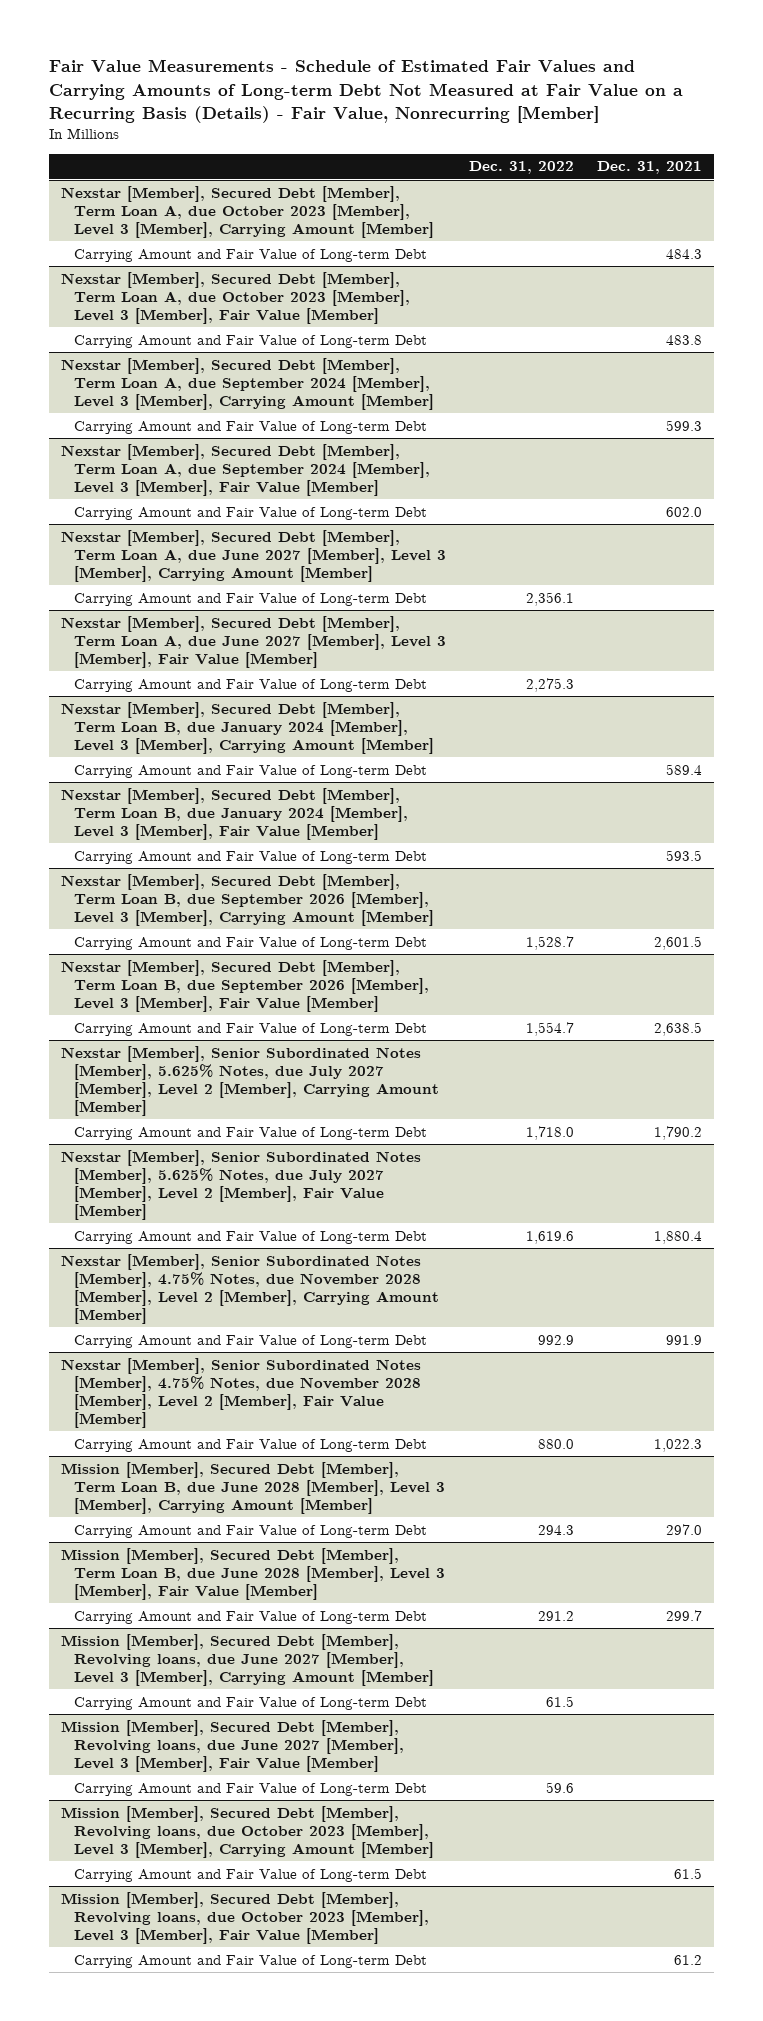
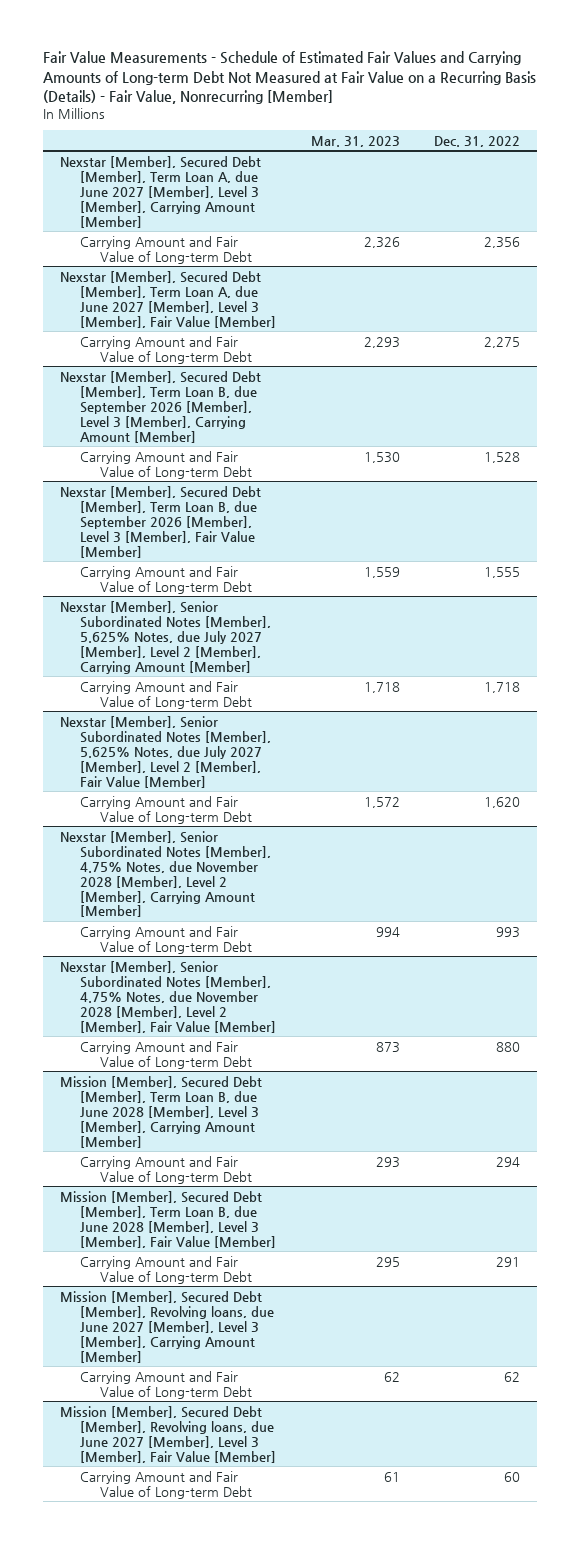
[597,161,703,175] Dec. 31, 2021 -> none
none -> [310,135,400,147] Mar. 31, 2023
[60,185,435,238] Nexstar [Member], Secured Debt [Member], Term Loan A, due October 2023 [Member], Level 3 [Member], Carrying Amount [Member] -> none
[74,248,428,262] Carrying Amount and Fair Value of Long-term Debt -> none
[60,271,411,324] Nexstar [Member], Secured Debt [Member], Term Loan A, due October 2023 [Member], Level 3 [Member], Fair Value [Member] -> none
[74,334,428,348] Carrying Amount and Fair Value of Long-term Debt -> none
[60,357,435,410] Nexstar [Member], Secured Debt [Member], Term Loan A, due September 2024 [Member], Level 3 [Member], Carrying Amount [Member] -> none
[74,420,428,434] Carrying Amount and Fair Value of Long-term Debt -> none
[60,443,431,496] Nexstar [Member], Secured Debt [Member], Term Loan A, due September 2024 [Member], Level 3 [Member], Fair Value [Member] -> none
[74,506,428,520] Carrying Amount and Fair Value of Long-term Debt -> none
[526,591,575,606] 2,356.1 -> [483,236,520,248] 2,356
[60,701,435,754] Nexstar [Member], Secured Debt [Member], Term Loan B, due January 2024 [Member], Level 3 [Member], Carrying Amount [Member] -> none
[74,764,428,778] Carrying Amount and Fair Value of Long-term Debt -> none
[60,787,409,840] Nexstar [Member], Secured Debt [Member], Term Loan B, due January 2024 [Member], Level 3 [Member], Fair Value [Member] -> none
[74,850,428,864] Carrying Amount and Fair Value of Long-term Debt -> none
[526,677,575,692] 2,275.3 -> [483,336,520,348] 2,275
[526,935,575,950] 1,528.7 -> [483,451,520,463] 1,528
[526,1021,575,1036] 1,554.7 -> [483,566,520,578] 1,555
[526,1125,575,1140] 1,718.0 -> [483,681,520,693] 1,718
[526,1230,575,1244] 1,619.6 -> [483,796,520,808] 1,620
[538,1334,575,1345] 992.9 -> [495,926,520,938] 993
[538,1438,575,1449] 880.0 -> [495,1041,520,1052] 880
[538,1524,575,1535] 294.3 -> [495,1156,520,1167] 294
[538,1610,575,1621] 291.2 -> [495,1256,520,1267] 291
[546,1695,575,1707] 61.5 -> [503,1371,520,1382] 62
[60,1805,435,1858] Mission [Member], Secured Debt [Member], Revolving loans, due October 2023 [Member], Level 3 [Member], Carrying Amount [Member] -> none
[74,1868,428,1882] Carrying Amount and Fair Value of Long-term Debt -> none
[60,1891,430,1944] Mission [Member], Secured Debt [Member], Revolving loans, due October 2023 [Member], Level 3 [Member], Fair Value [Member] -> none
[74,1954,428,1968] Carrying Amount and Fair Value of Long-term Debt -> none
[546,1781,575,1793] 59.6 -> [503,1471,520,1482] 60

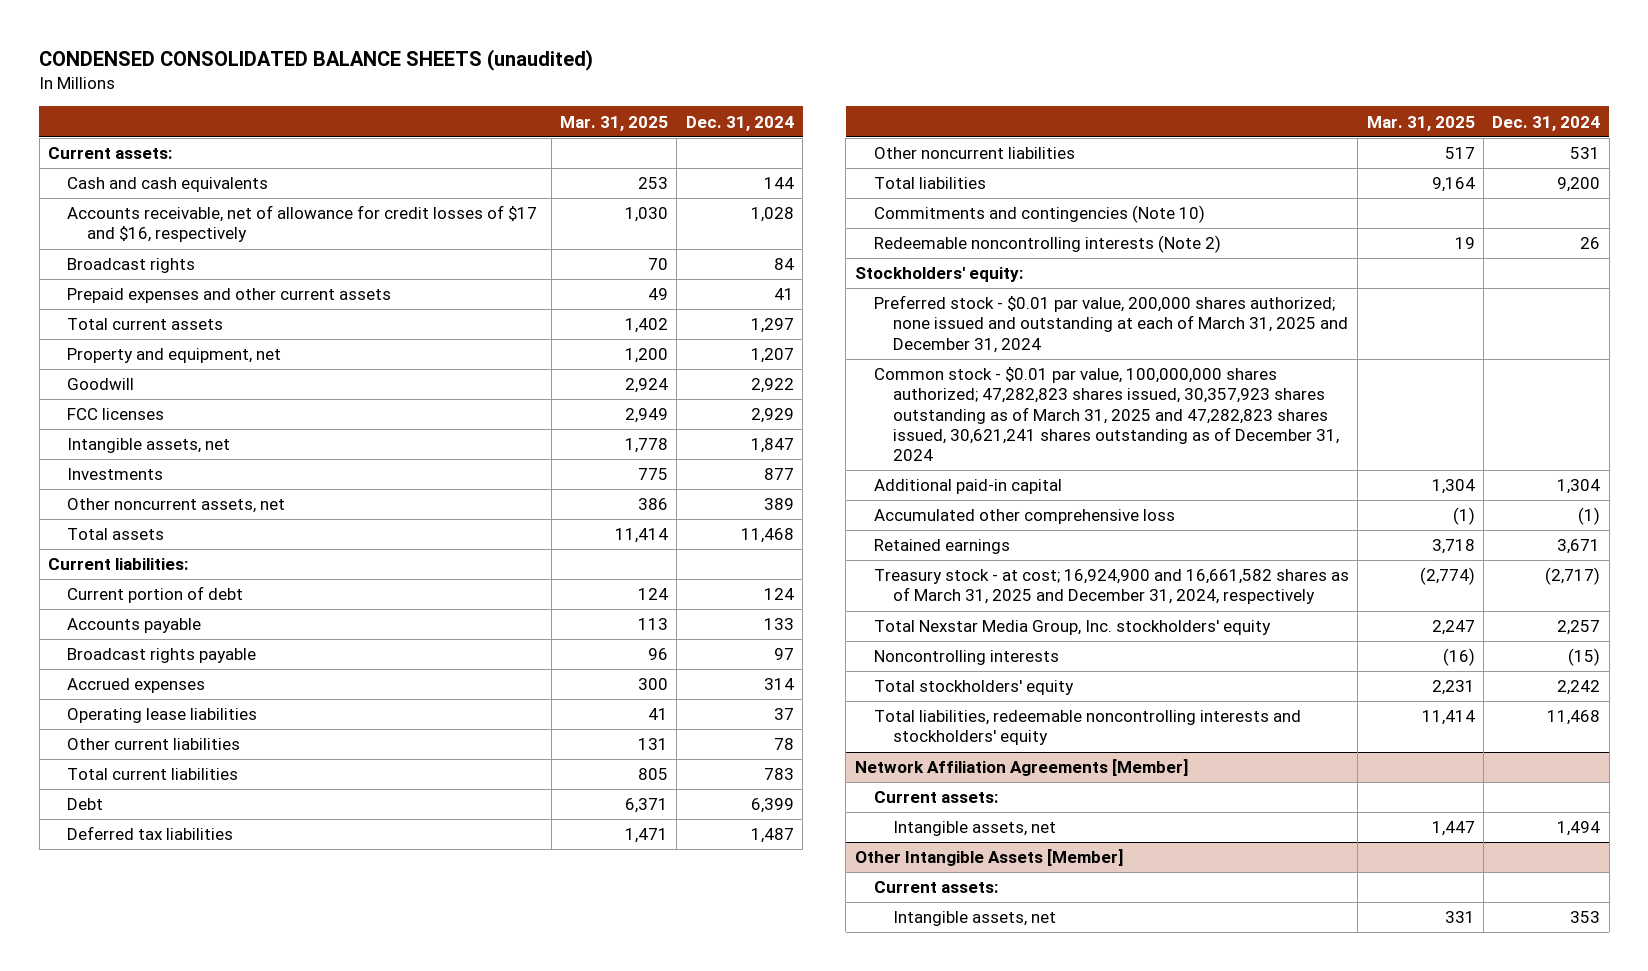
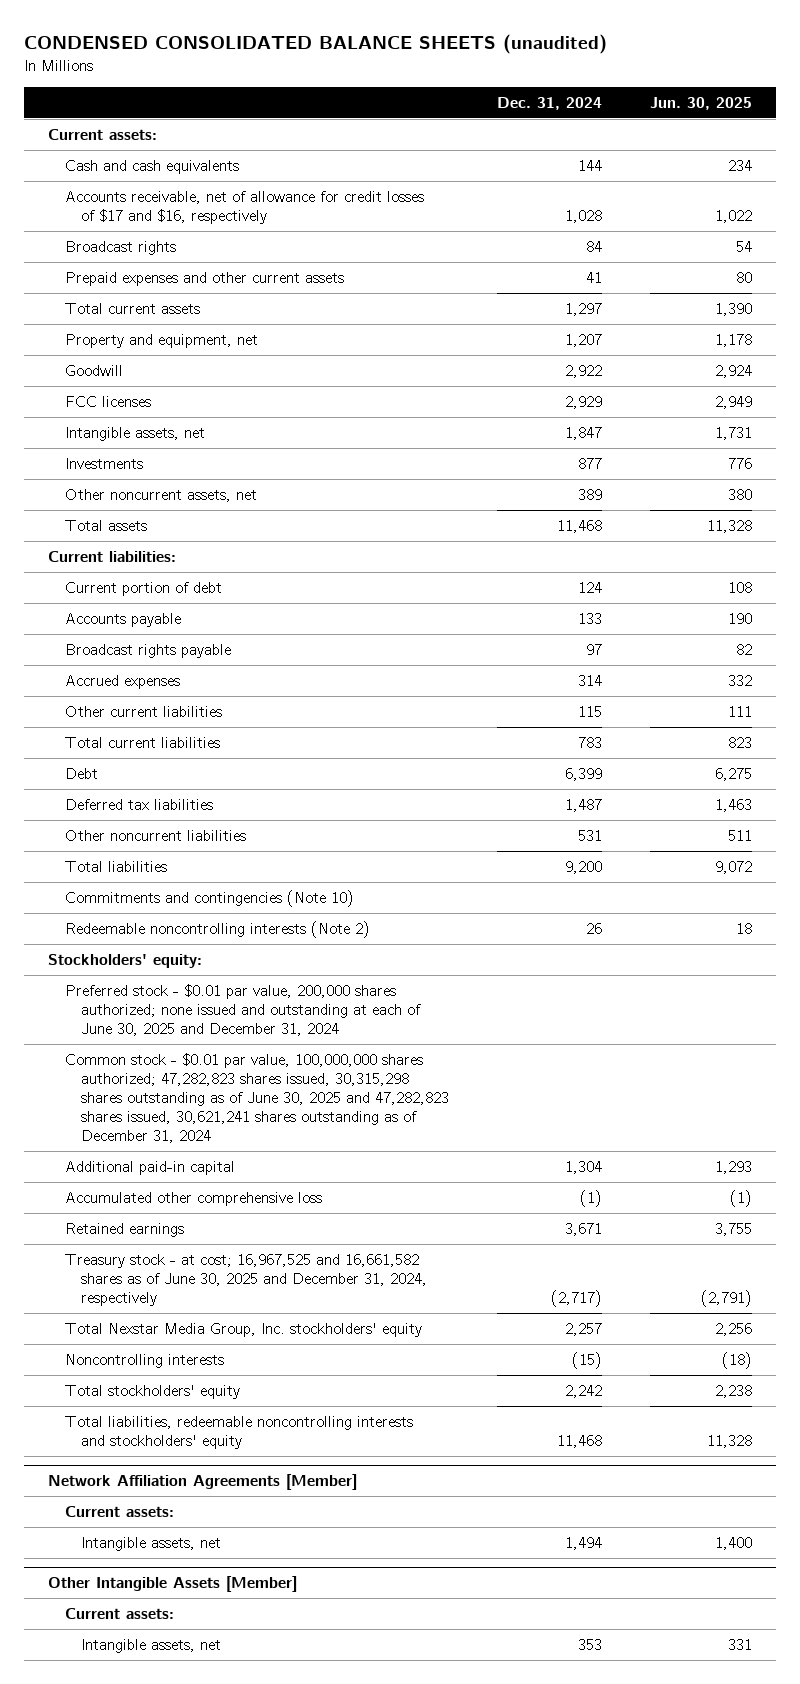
[560,115,669,131] Mar. 31, 2025 -> none
none -> [649,96,752,110] Jun. 30, 2025
[67,708,258,724] Operating lease liabilities -> none
[773,738,794,751] 78 -> [577,705,602,717] 115
[873,295,1349,353] Preferred stock - $0.01 par value, 200,000 shares authorized; none issued and outstanding at each of March 31, 2025 and December 31, 2024 -> [64,983,422,1037] Preferred stock - $0.01 par value, 200,000 shares authorized; none issued and outstanding at each of June 30, 2025 and December 31, 2024
[873,367,1340,461] Common stock - $0.01 par value, 100,000,000 shares authorized; 47,282,823 shares issued, 30,357,923 shares outstanding as of March 31, 2025 and 47,282,823 shares issued, 30,621,241 shares outstanding as of December 31, 2024 -> [64,1052,450,1144] Common stock - $0.01 par value, 100,000,000 shares authorized; 47,282,823 shares issued, 30,315,298 shares outstanding as of June 30, 2025 and 47,282,823 shares issued, 30,621,241 shares outstanding as of December 31, 2024
[873,569,1349,605] Treasury stock - at cost; 16,924,900 and 16,661,582 shares as of March 31, 2025 and December 31, 2024, respectively -> [64,1253,428,1307] Treasury stock - at cost; 16,967,525 and 16,661,582 shares as of June 30, 2025 and December 31, 2024, respectively

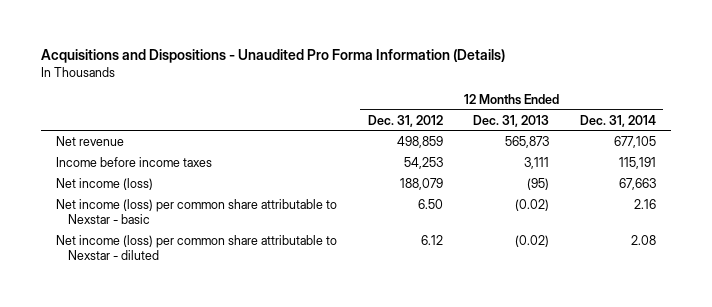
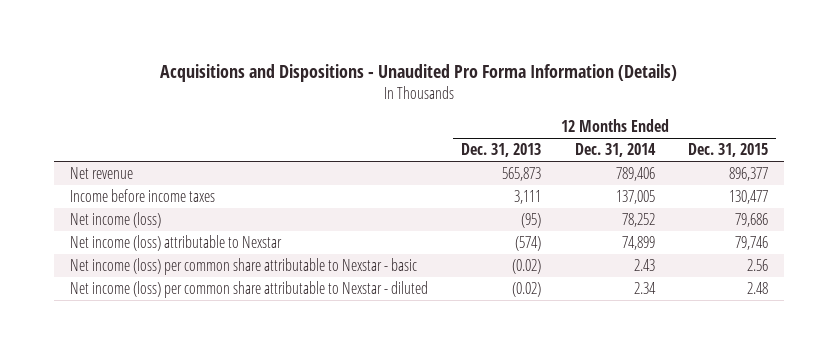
[367,114,443,127] Dec. 31, 2012 -> none
none -> [687,143,768,158] Dec. 31, 2015
[613,135,656,148] 677,105 -> [615,167,655,182] 789,406
[618,156,656,169] 115,191 -> [615,190,655,205] 137,005
[618,177,656,190] 67,663 -> [621,213,655,228] 78,252
none -> [70,235,283,252] Net income (loss) attributable to Nexstar
[633,198,656,209] 2.16 -> [633,259,655,272] 2.43
[630,234,656,245] 2.08 -> [633,282,656,295] 2.34

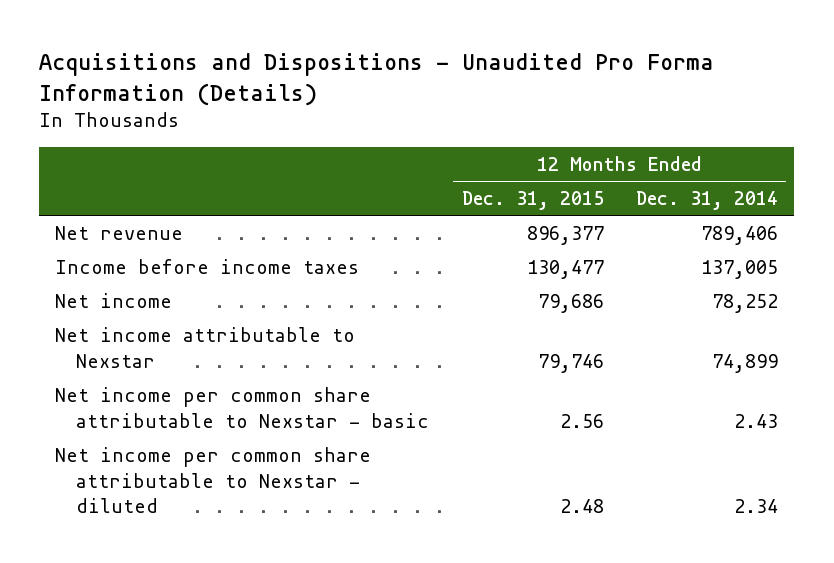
[461,143,542,158] Dec. 31, 2013 -> none
[70,212,162,229] Net income (loss) -> [55,292,173,308] Net income
[70,235,283,252] Net income (loss) attributable to Nexstar -> [55,326,356,368] Net income attributable to Nexstar
[70,258,418,276] Net income (loss) per common share attributable to Nexstar - basic -> [55,386,429,428] Net income per common share attributable to Nexstar - basic
[70,281,429,299] Net income (loss) per common share attributable to Nexstar - diluted -> [55,446,372,514] Net income per common share attributable to Nexstar - diluted

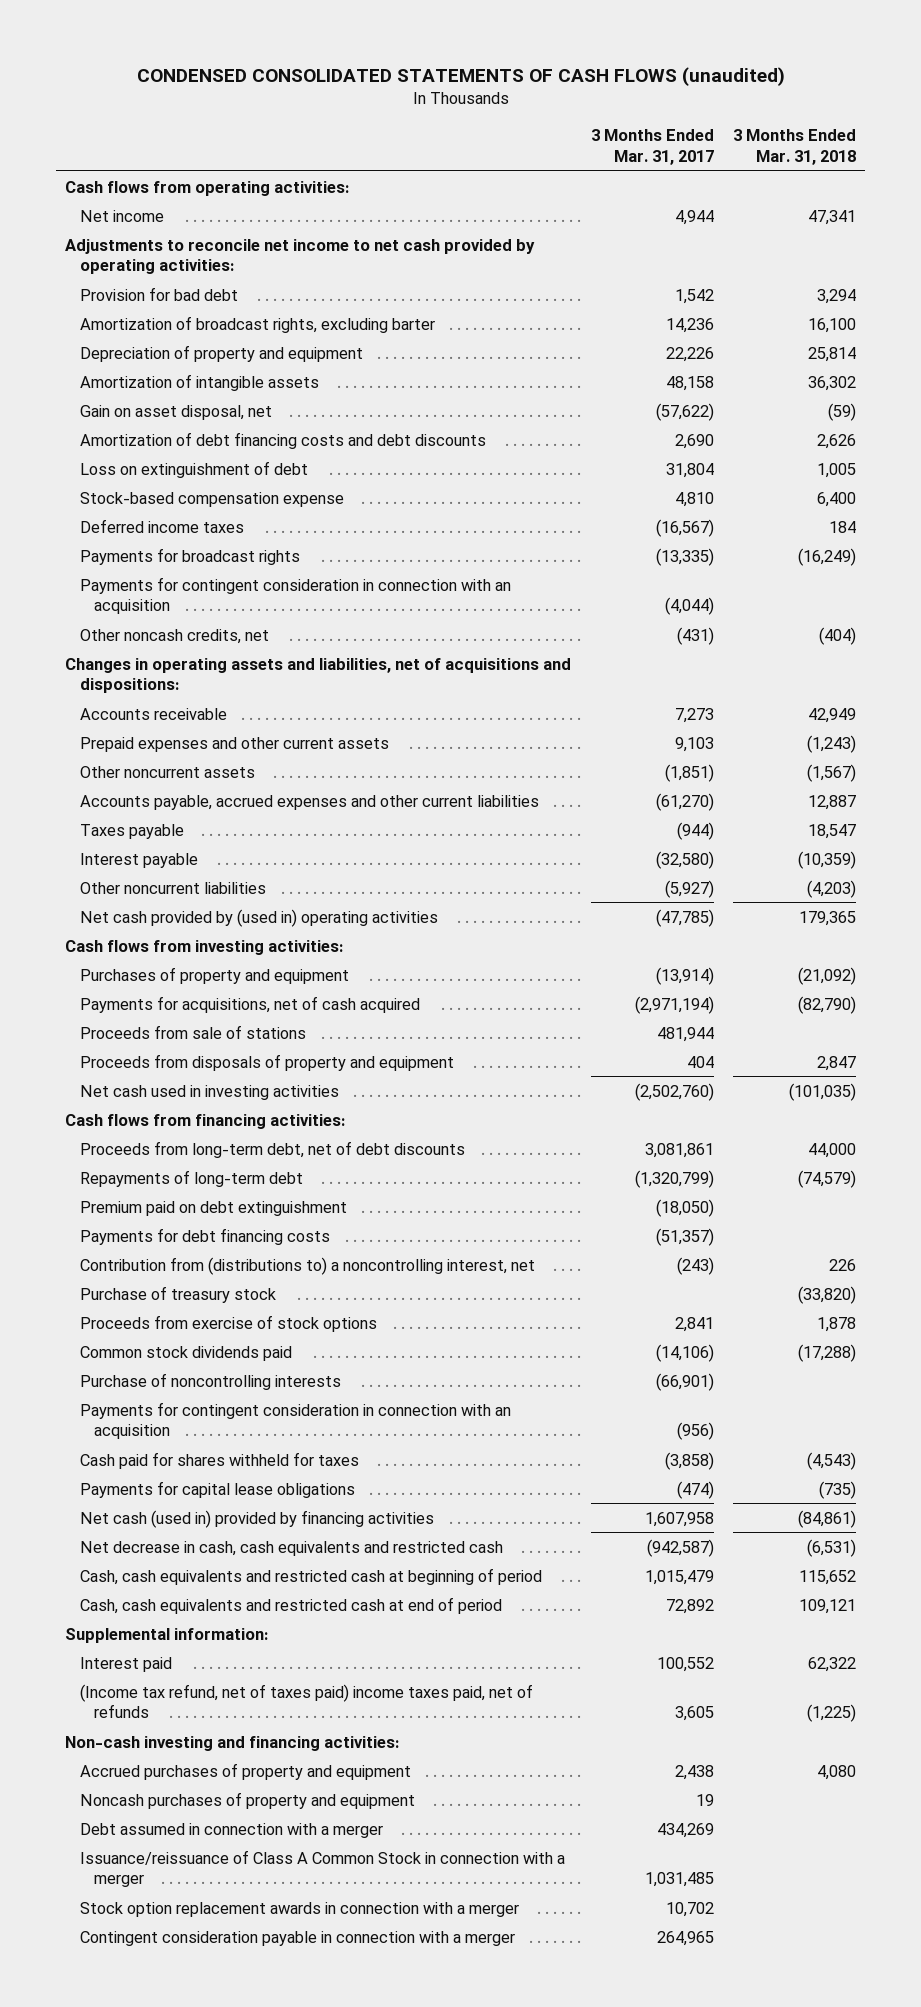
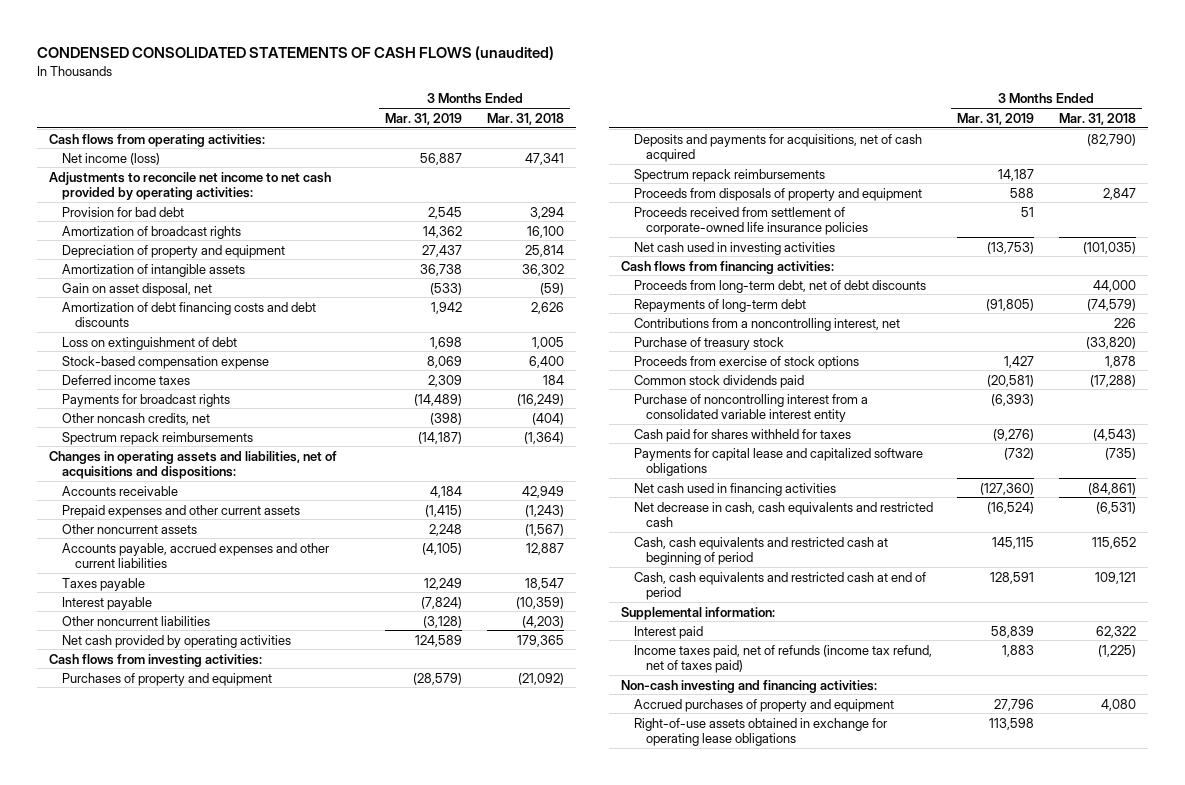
[590,129,714,165] 3 Months Ended Mar. 31, 2017 -> none
none -> [385,112,463,125] Mar. 31, 2019
[79,209,164,222] Net income -> [62,152,161,165] Net income (loss)
[79,315,435,333] Amortization of broadcast rights, excluding barter -> [62,225,242,239] Amortization of broadcast rights
[79,576,511,615] Payments for contingent consideration in connection with an acquisition -> none
none -> [62,431,254,445] Spectrum repack reimbursements
[79,908,438,927] Net cash provided by (used in) operating activities -> [62,634,292,648] Net cash provided by operating activities
[79,1024,306,1039] Proceeds from sale of stations -> none
[79,995,420,1013] Payments for acquisitions, net of cash acquired -> [633,133,922,162] Deposits and payments for acquisitions, net of cash acquired
none -> [633,168,825,182] Spectrum repack reimbursements
none -> [633,206,869,235] Proceeds received from settlement of corporate-owned life insurance policies
[79,1200,347,1216] Premium paid on debt extinguishment -> none
[79,1227,330,1245] Payments for debt financing costs -> none
[79,1256,535,1275] Contribution from (distributions to) a noncontrolling interest, net -> [633,317,900,331] Contributions from a noncontrolling interest, net
[79,1401,511,1440] Payments for contingent consideration in connection with an acquisition -> none
[79,1372,341,1390] Purchase of noncontrolling interests -> [633,393,868,422] Purchase of noncontrolling interest from a consolidated variable interest entity
[79,1480,355,1498] Payments for capital lease obligations -> [633,447,923,476] Payments for capital lease and capitalized software obligations
[79,1509,434,1528] Net cash (used in) provided by financing activities -> [633,482,836,496] Net cash used in financing activities
[79,1683,533,1719] (Income tax refund, net of taxes paid) income taxes paid, net of refunds -> [633,644,932,673] Income taxes paid, net of refunds (income tax refund, net of taxes paid)
[79,1791,415,1809] Noncash purchases of property and equipment -> none
[79,1822,383,1838] Debt assumed in connection with a merger -> none
[79,1849,565,1888] Issuance/reissuance of Class A Common Stock in connection with a merger -> none
[79,1901,519,1917] Stock option replacement awards in connection with a merger -> none
[79,1930,515,1946] Contingent consideration payable in connection with a merger -> none
none -> [633,717,887,746] Right-of-use assets obtained in exchange for operating lease obligations

